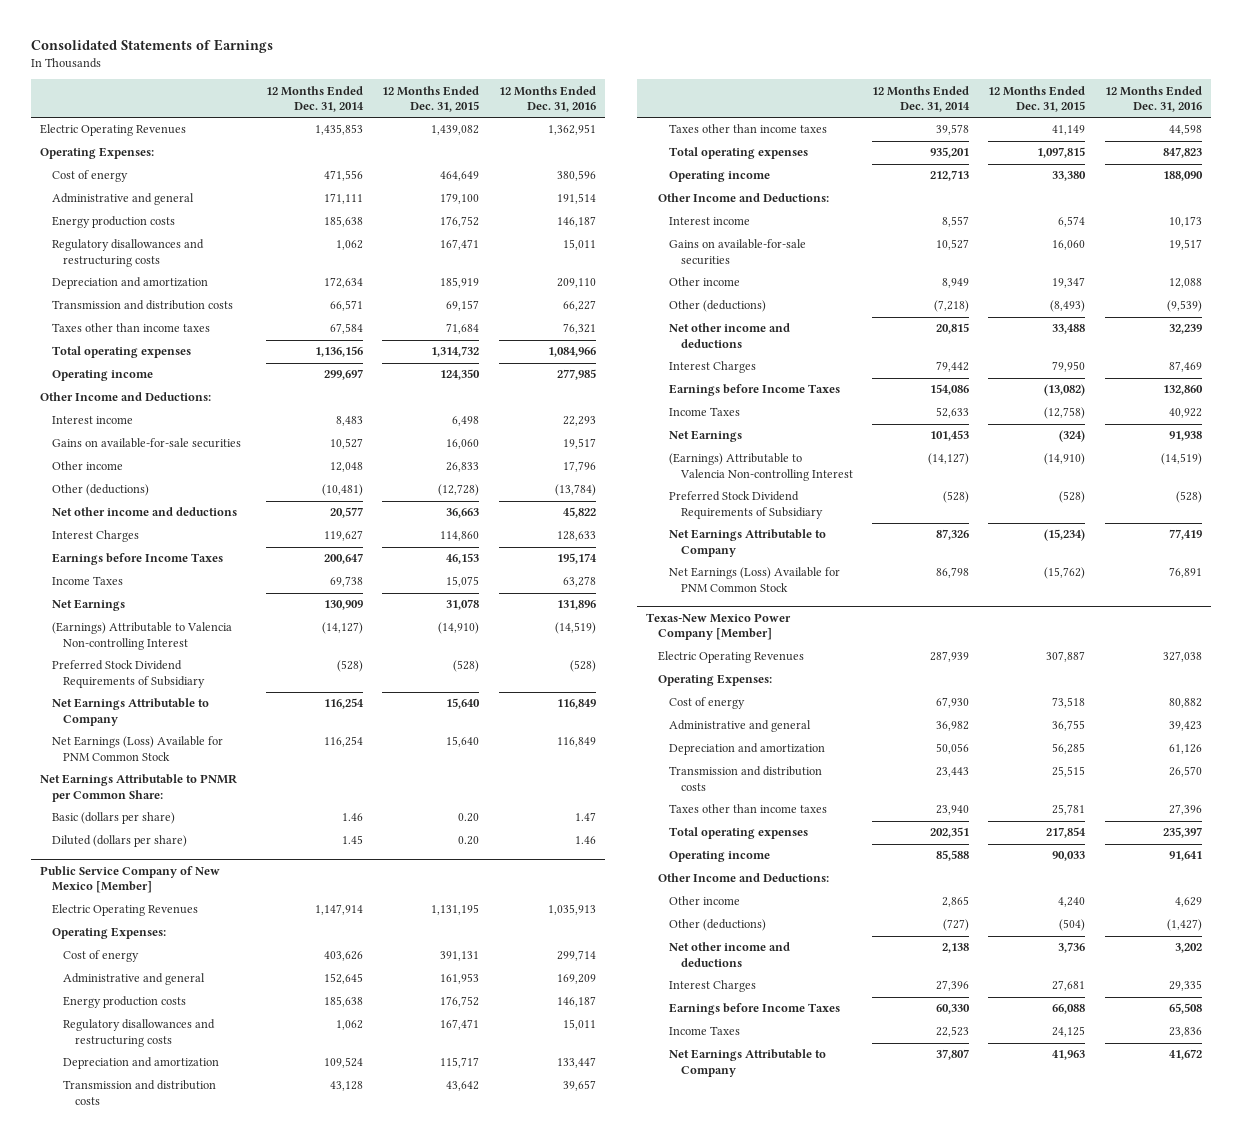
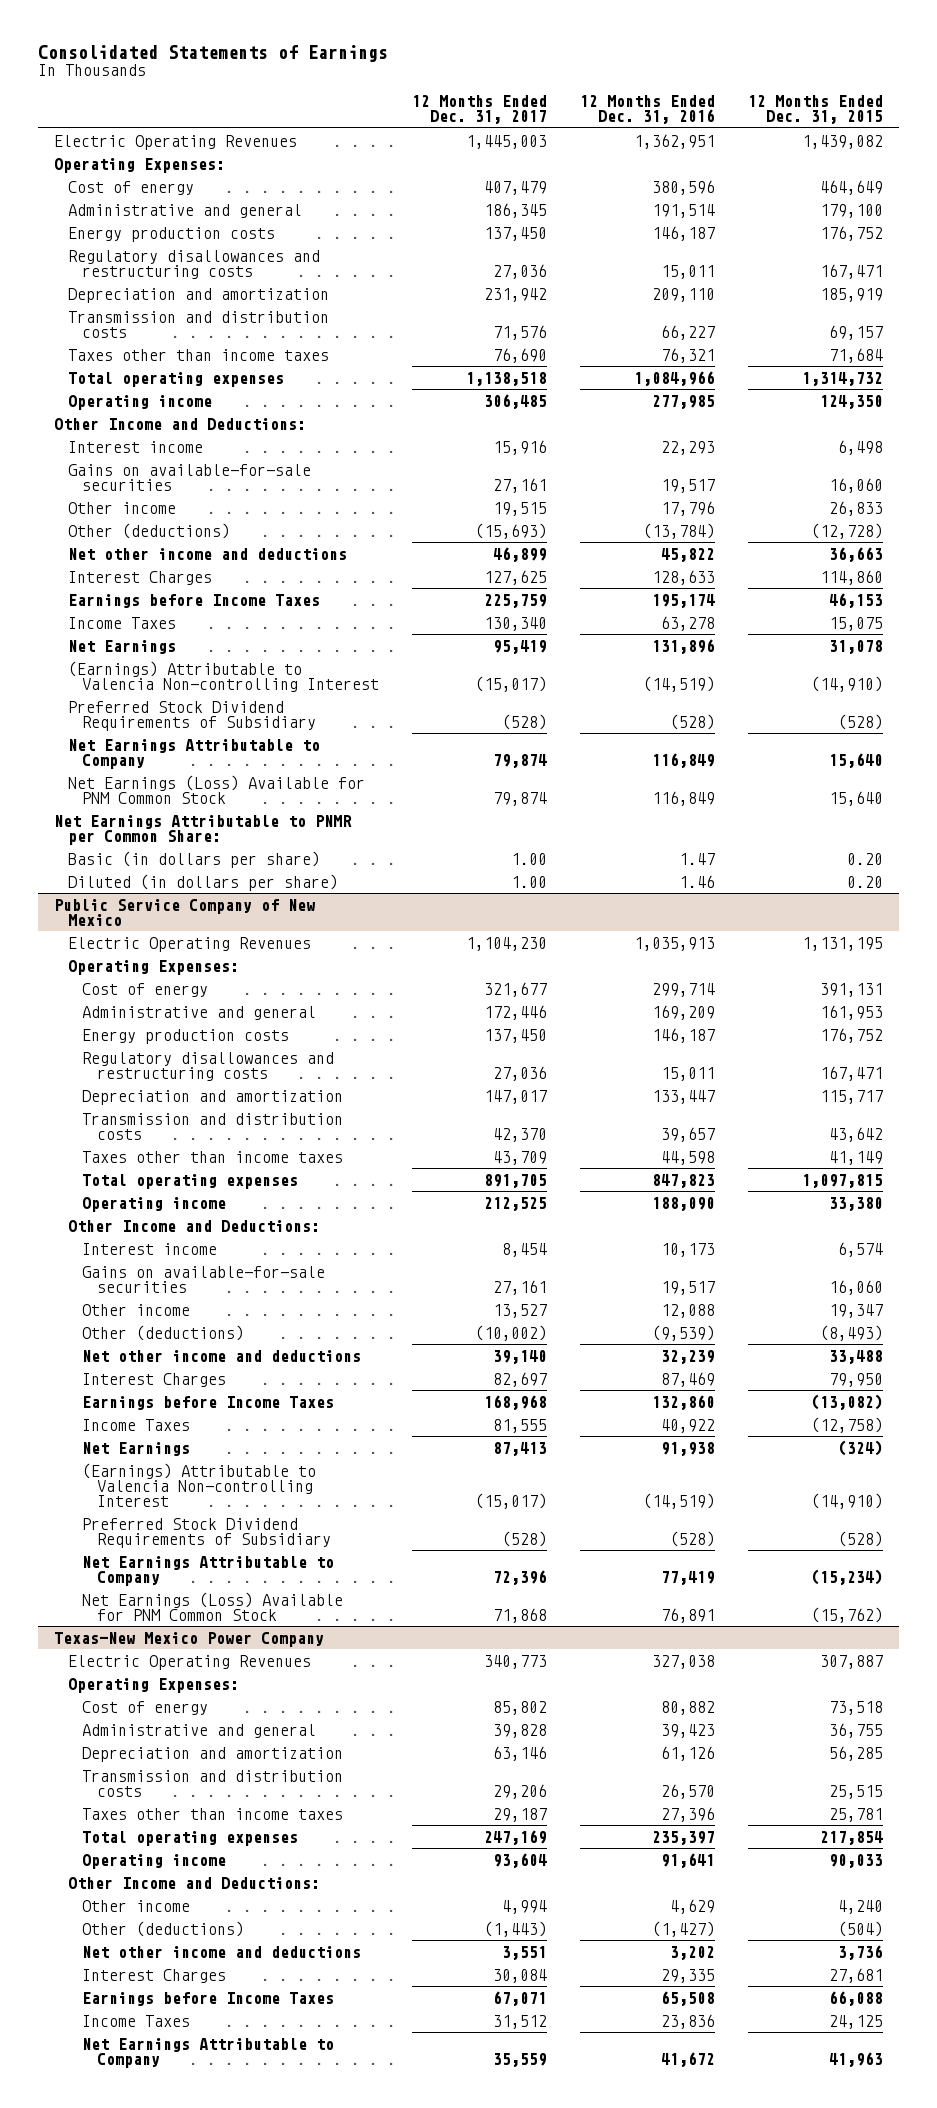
[266,85,365,113] 12 Months Ended Dec. 31, 2014 -> none
none -> [412,95,548,125] 12 Months Ended Dec. 31, 2017
[51,812,175,825] Basic (dollars per share) -> [68,850,321,868] Basic (in dollars per share)
[51,835,187,848] Diluted (dollars per share) -> [68,873,339,891] Diluted (in dollars per share)
[40,866,221,894] Public Service Company of New Mexico [Member] -> [54,898,316,926] Public Service Company of New Mexico
[646,613,792,641] Texas-New Mexico Power Company [Member] -> [54,1631,325,1647] Texas-New Mexico Power Company

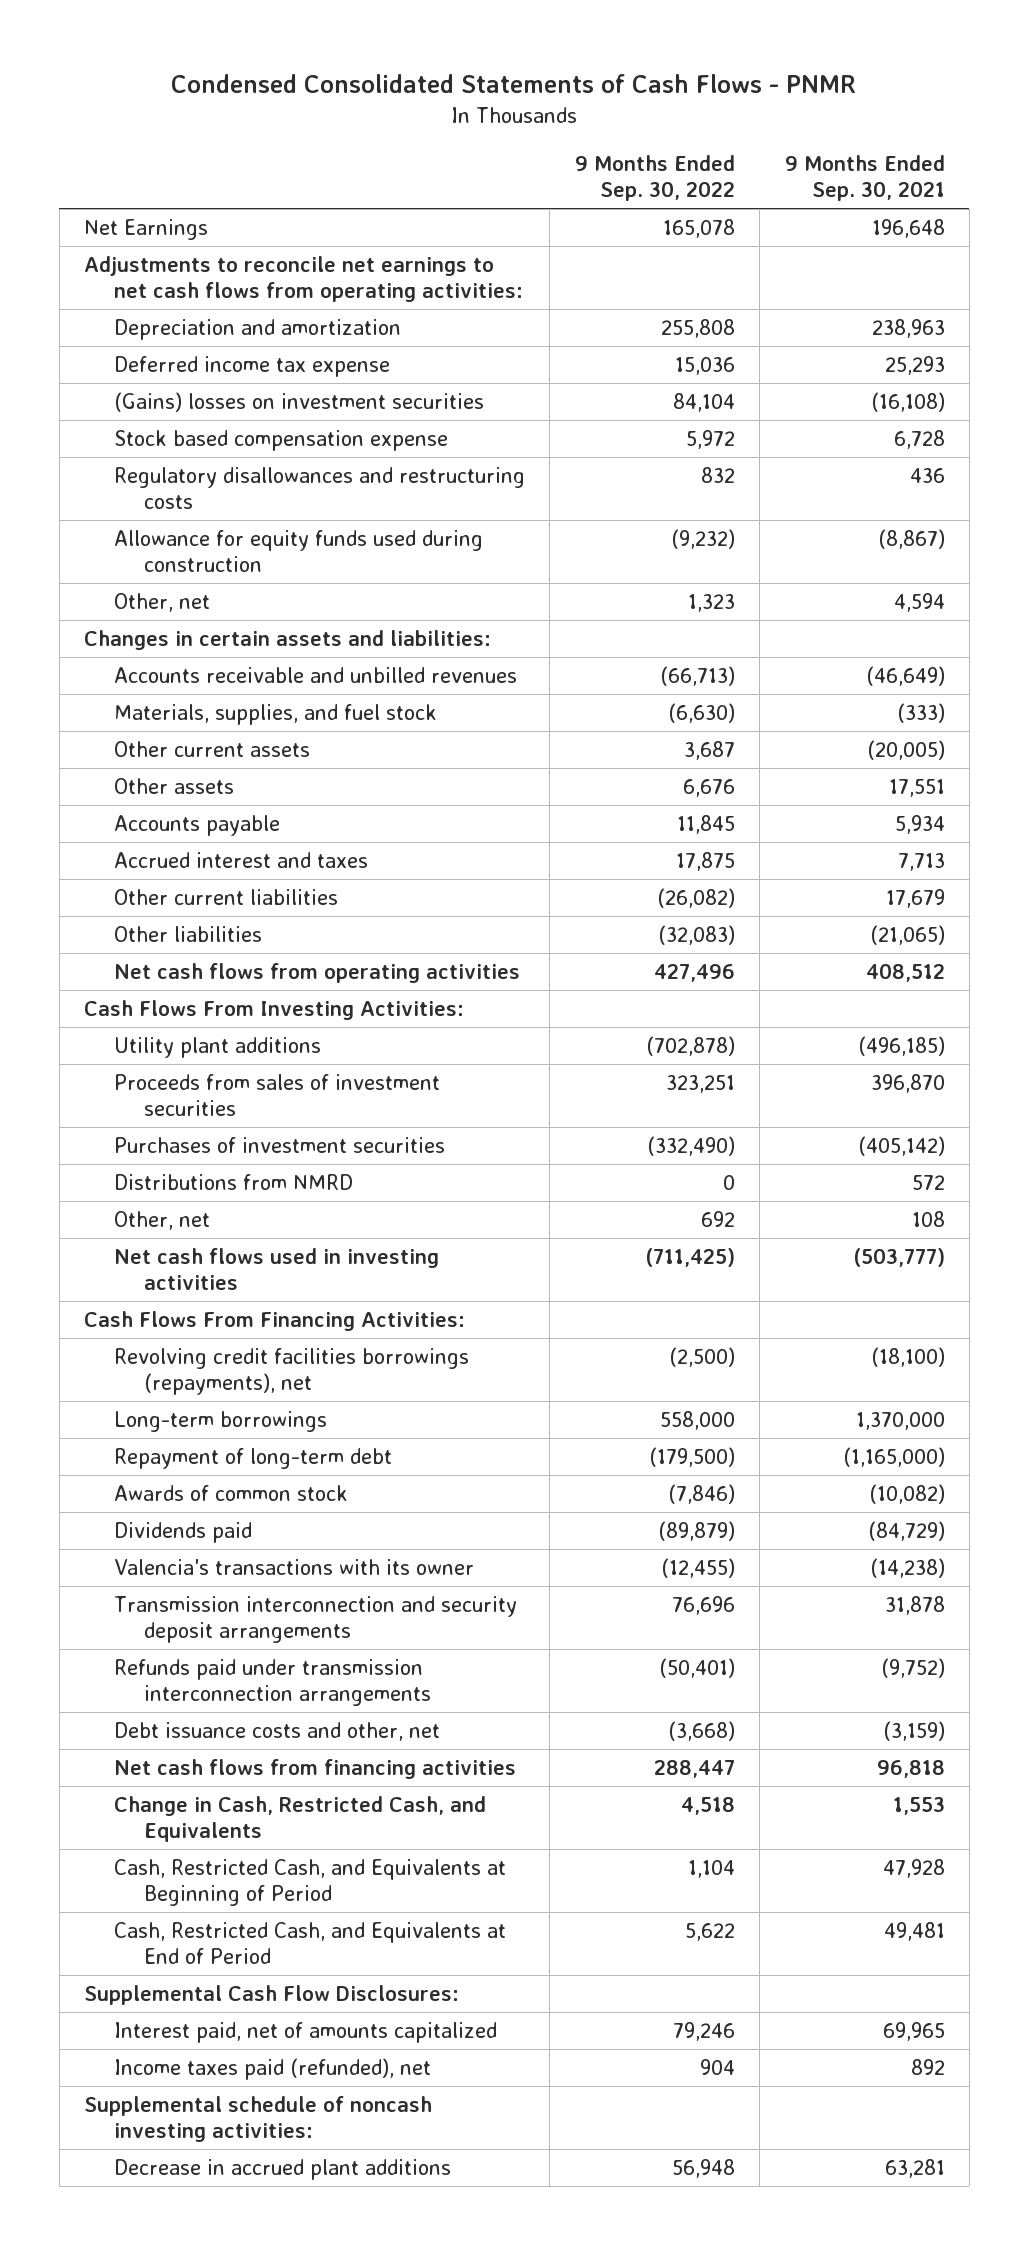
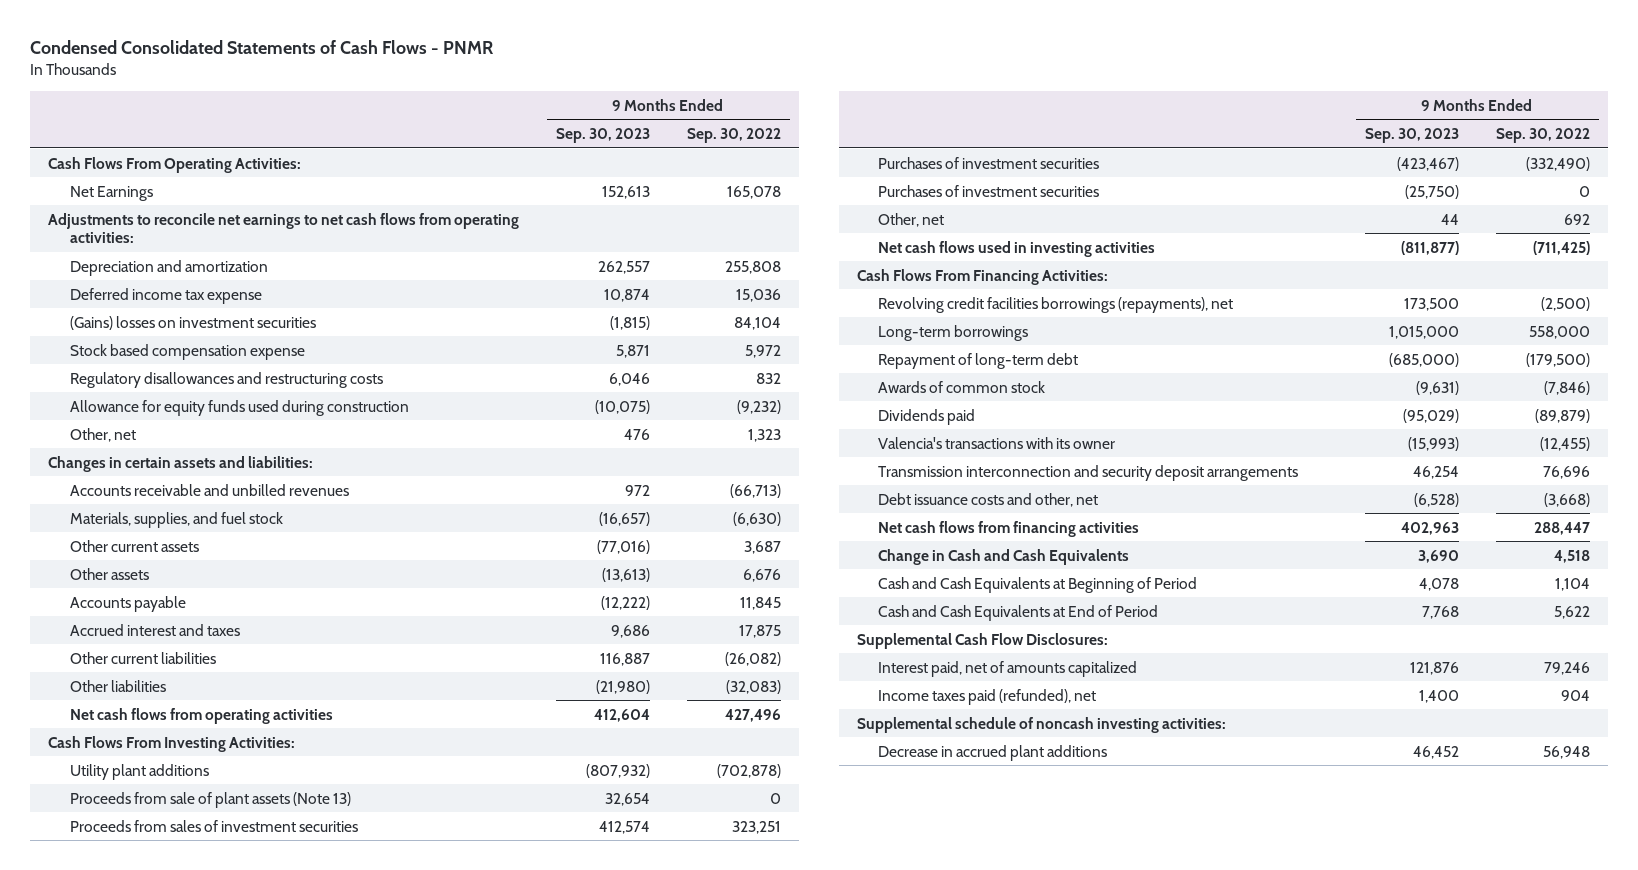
[784,155,945,201] 9 Months Ended Sep. 30, 2021 -> none
none -> [555,128,650,144] Sep. 30, 2023
none -> [48,156,302,173] Cash Flows From Operating Activities:
none -> [69,791,351,808] Proceeds from sale of plant assets (Note 13)
[114,1174,354,1191] Distributions from NMRD -> none
none -> [878,184,1100,197] Purchases of investment securities
[114,1659,432,1706] Refunds paid under transmission interconnection arrangements -> none
[114,1796,487,1842] Change in Cash, Restricted Cash, and Equivalents -> [878,548,1130,565] Change in Cash and Cash Equivalents
[114,1859,507,1906] Cash, Restricted Cash, and Equivalents at Beginning of Period -> [878,576,1198,593] Cash and Cash Equivalents at Beginning of Period
[114,1922,507,1964] Cash, Restricted Cash, and Equivalents at End of Period -> [878,604,1159,621] Cash and Cash Equivalents at End of Period

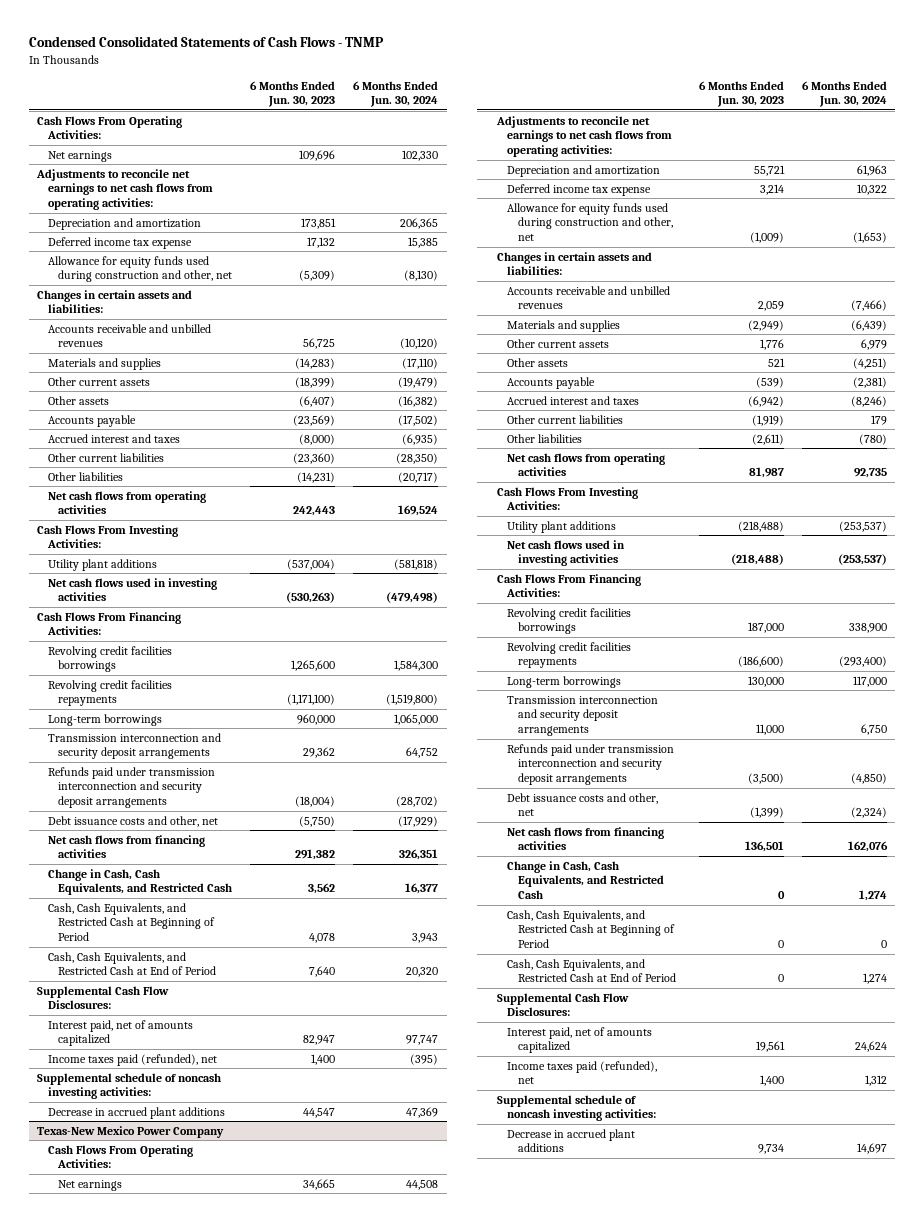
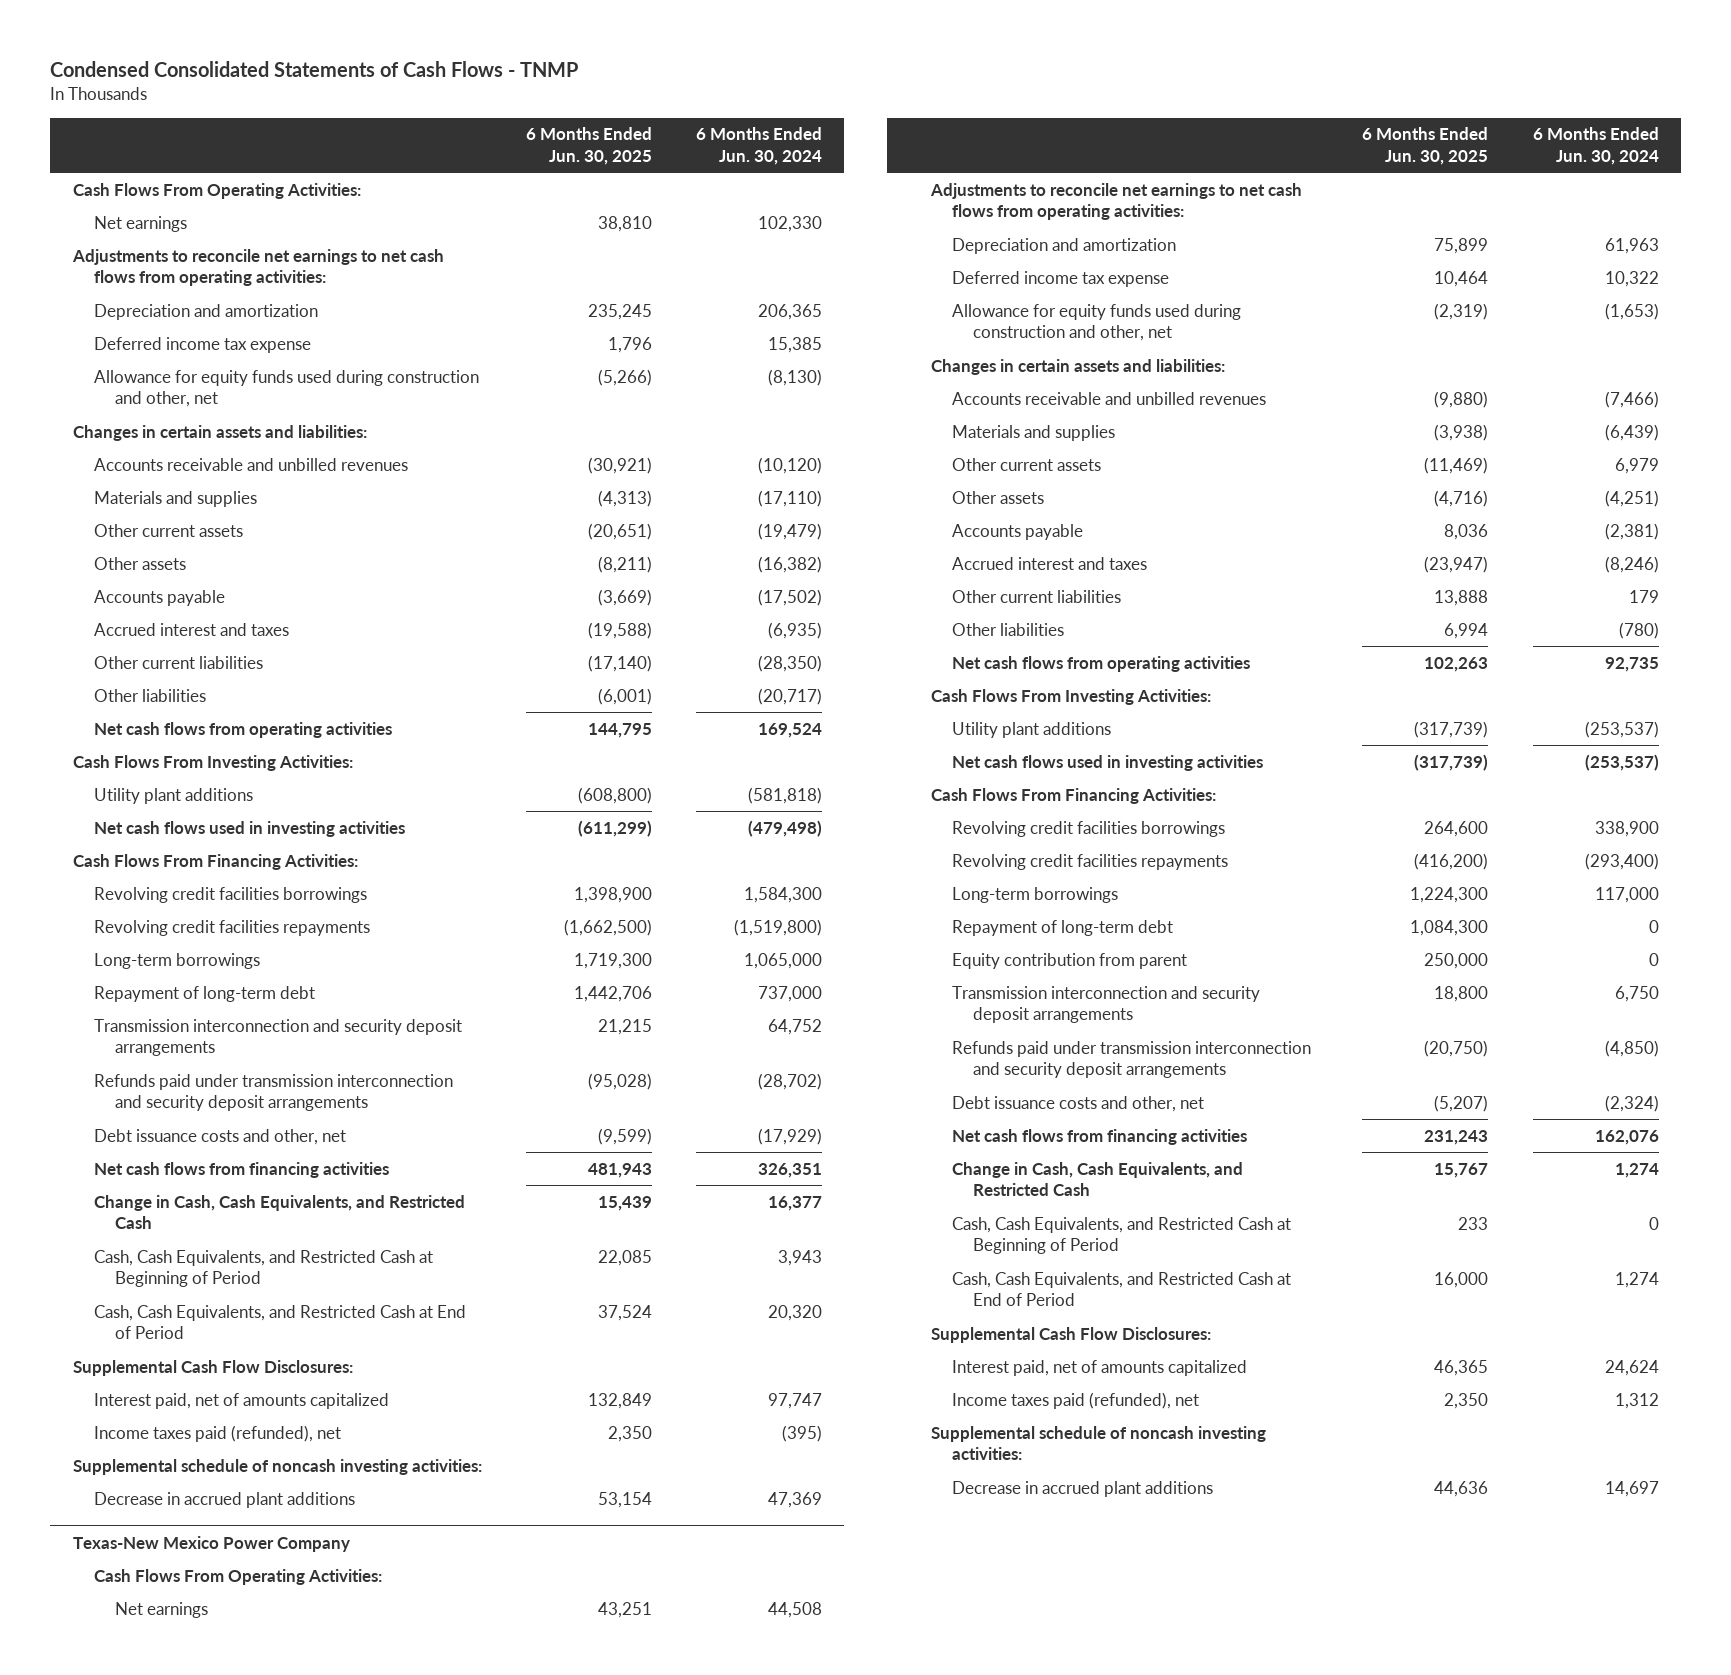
[250,80,336,108] 6 Months Ended Jun. 30, 2023 -> none
none -> [525,127,652,165] 6 Months Ended Jun. 30, 2025
none -> [93,985,315,1002] Repayment of long-term debt
none -> [951,919,1173,936] Repayment of long-term debt
none -> [951,952,1187,969] Equity contribution from parent

